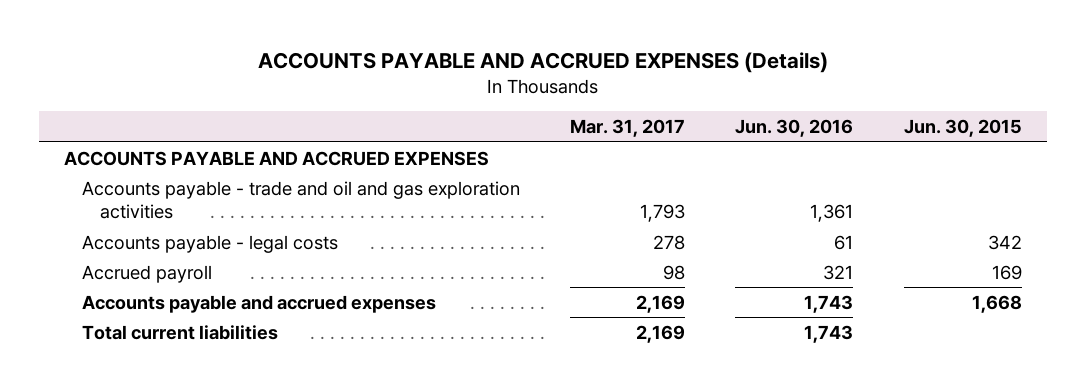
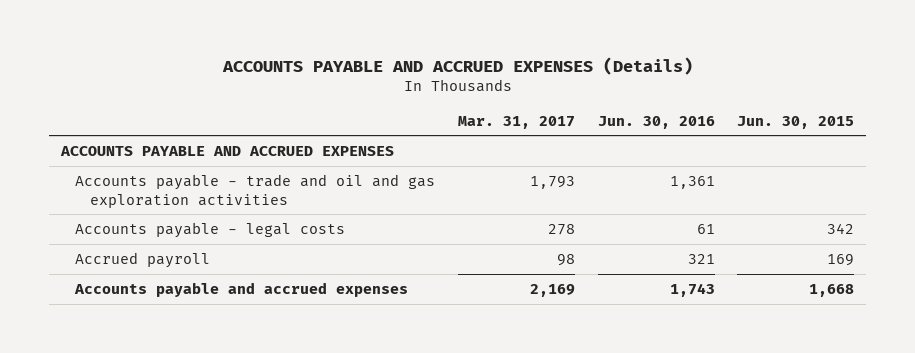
[82,324,279,340] Total current liabilities -> none

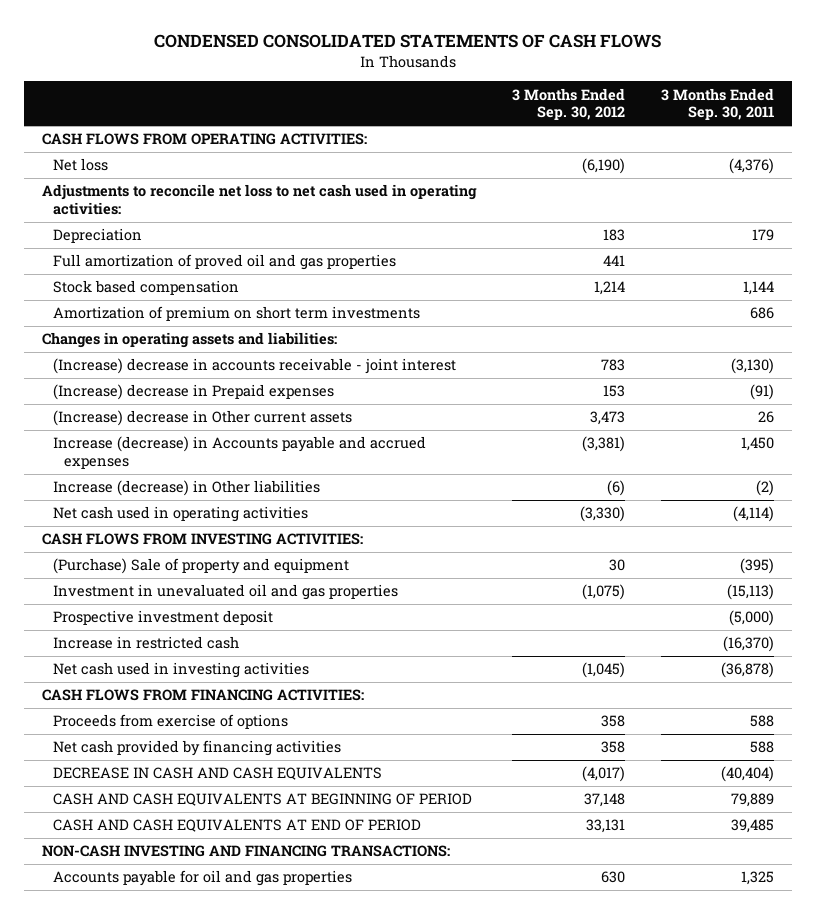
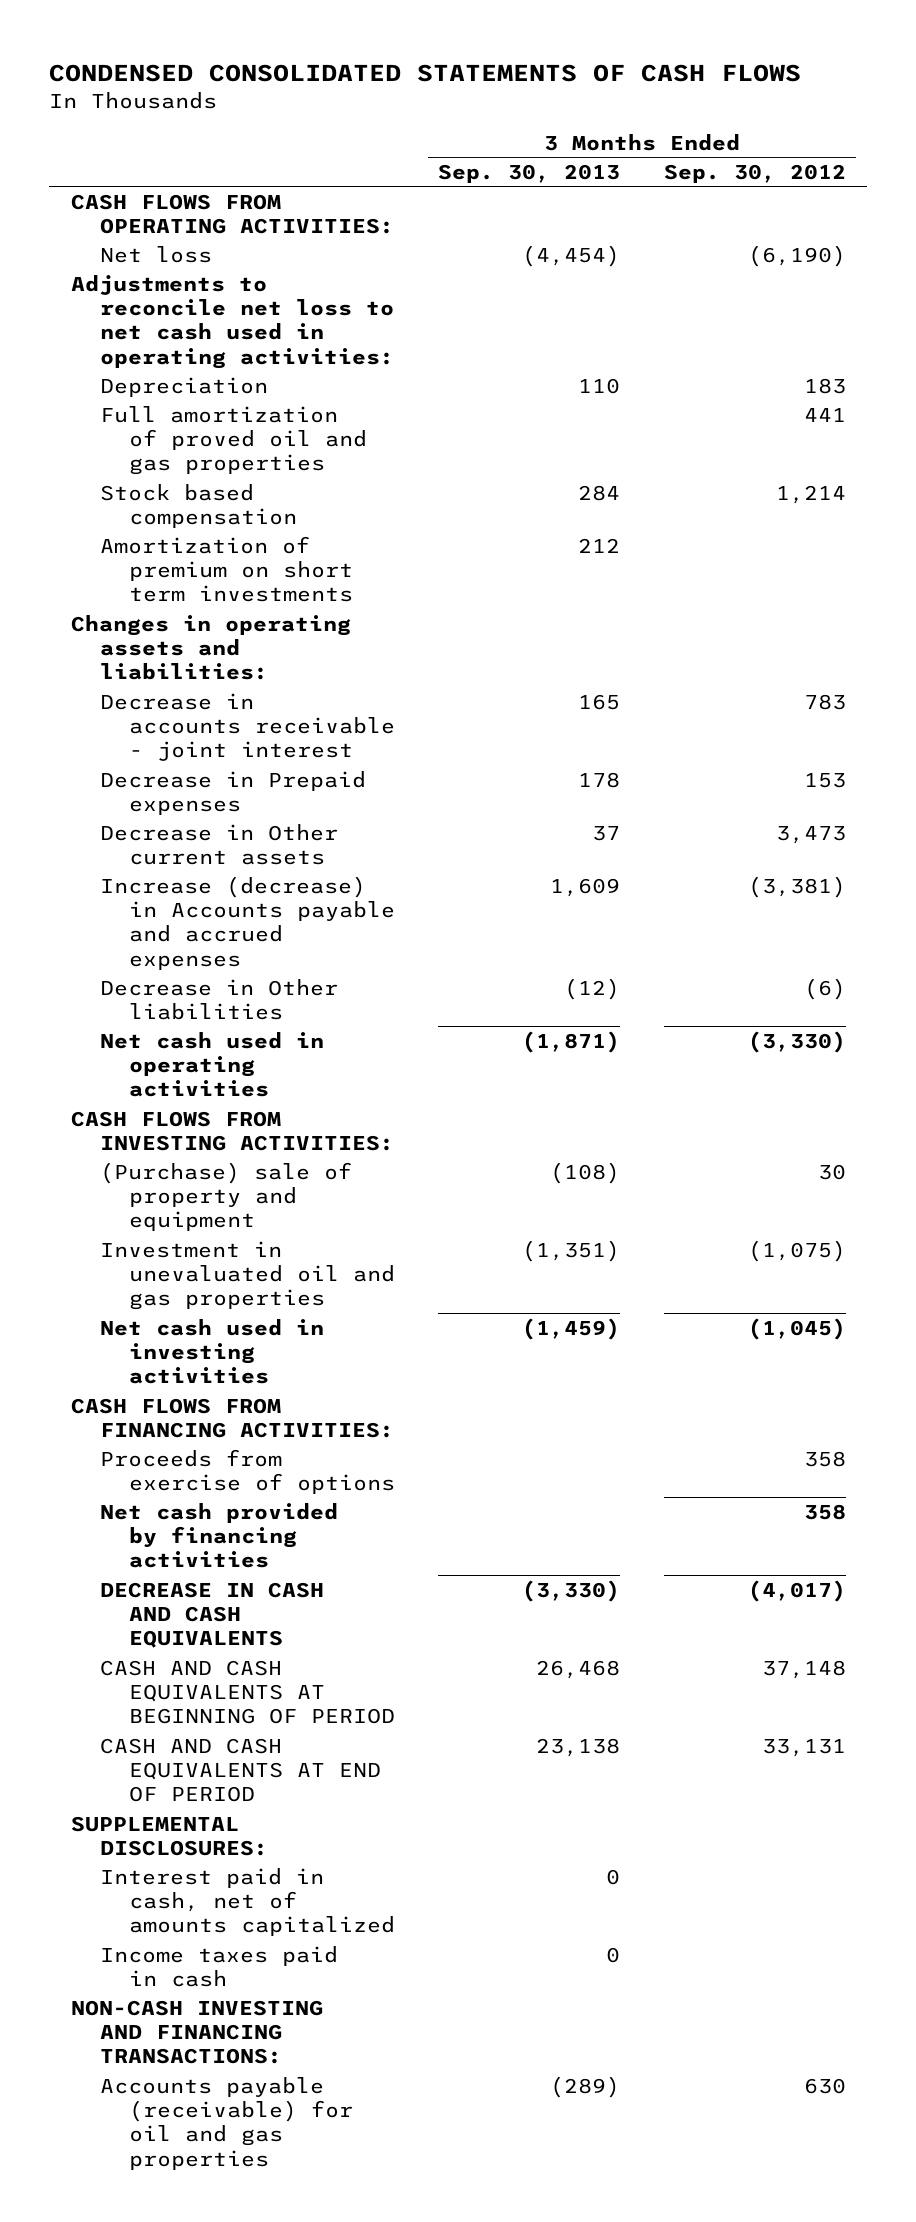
[660,87,774,121] 3 Months Ended Sep. 30, 2011 -> none
none -> [438,163,621,183] Sep. 30, 2013
[53,358,457,375] (Increase) decrease in accounts receivable - joint interest -> [100,692,396,762] Decrease in accounts receivable - joint interest
[53,384,335,401] (Increase) decrease in Prepaid expenses -> [100,770,367,815] Decrease in Prepaid expenses
[53,410,353,427] (Increase) decrease in Other current assets -> [100,823,339,865] Decrease in Other current assets
[53,480,321,497] Increase (decrease) in Other liabilities -> [100,978,339,1020] Decrease in Other liabilities
[53,558,350,575] (Purchase) Sale of property and equipment -> [100,1161,353,1232] (Purchase) sale of property and equipment
[53,610,274,626] Prospective investment deposit -> none
[53,636,240,650] Increase in restricted cash -> none
none -> [70,1815,269,1856] SUPPLEMENTAL DISCLOSURES:
none -> [100,1867,396,1937] Interest paid in cash, net of amounts capitalized
none -> [100,1945,339,1987] Income taxes paid in cash
[53,870,353,887] Accounts payable for oil and gas properties -> [100,2076,354,2170] Accounts payable (receivable) for oil and gas properties

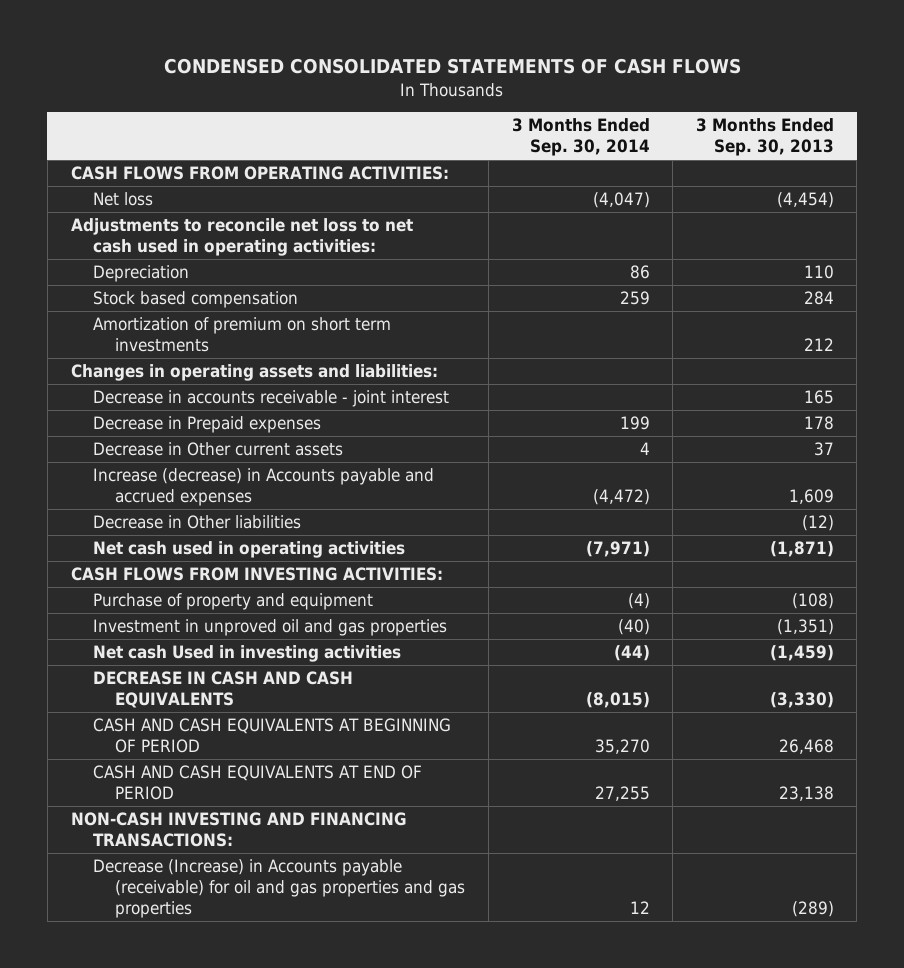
[663,163,846,183] Sep. 30, 2012 -> none
none -> [511,118,650,157] 3 Months Ended Sep. 30, 2014
[100,405,368,476] Full amortization of proved oil and gas properties -> none
[70,1397,395,1438] CASH FLOWS FROM FINANCING ACTIVITIES: -> none
[100,1448,396,1494] Proceeds from exercise of options -> none
[100,1502,339,1569] Net cash provided by financing activities -> none
[100,1161,353,1232] (Purchase) sale of property and equipment -> [92,592,373,610] Purchase of property and equipment
[100,1240,396,1311] Investment in unevaluated oil and gas properties -> [92,618,447,636] Investment in unproved oil and gas properties
[100,1318,325,1385] Net cash used in investing activities -> [92,644,401,662] Net cash Used in investing activities
[70,1815,269,1856] SUPPLEMENTAL DISCLOSURES: -> none
[100,1867,396,1937] Interest paid in cash, net of amounts capitalized -> none
[100,1945,339,1987] Income taxes paid in cash -> none
[100,2076,354,2170] Accounts payable (receivable) for oil and gas properties -> [92,858,466,919] Decrease (Increase) in Accounts payable (receivable) for oil and gas properties and gas properties

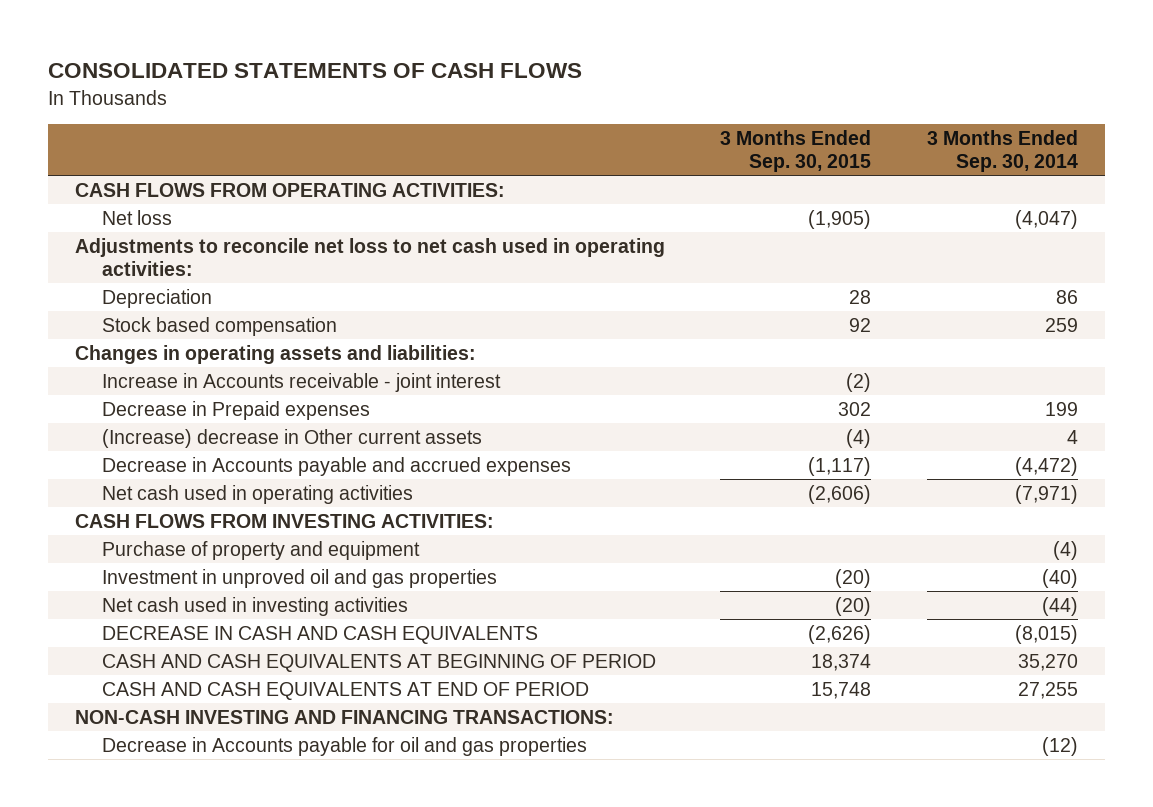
[164,58,742,75] CONDENSED CONSOLIDATED STATEMENTS OF CASH FLOWS -> [47,63,582,79] CONSOLIDATED STATEMENTS OF CASH FLOWS
[695,118,834,157] 3 Months Ended Sep. 30, 2013 -> none
none -> [720,130,872,172] 3 Months Ended Sep. 30, 2015
[92,316,391,353] Amortization of premium on short term investments -> none
[92,389,449,407] Decrease in accounts receivable - joint interest -> [102,372,502,392] Increase in Accounts receivable - joint interest
[92,514,301,529] Decrease in Other liabilities -> none
[92,441,343,456] Decrease in Other current assets -> [102,428,483,448] (Increase) decrease in Other current assets
[92,467,434,507] Increase (decrease) in Accounts payable and accrued expenses -> [102,456,572,476] Decrease in Accounts payable and accrued expenses
[92,644,401,662] Net cash Used in investing activities -> [102,596,409,616] Net cash used in investing activities
[92,858,466,919] Decrease (Increase) in Accounts payable (receivable) for oil and gas properties and gas properties -> [102,736,588,756] Decrease in Accounts payable for oil and gas properties
[629,901,650,915] 12 -> [1041,736,1078,756] (12)

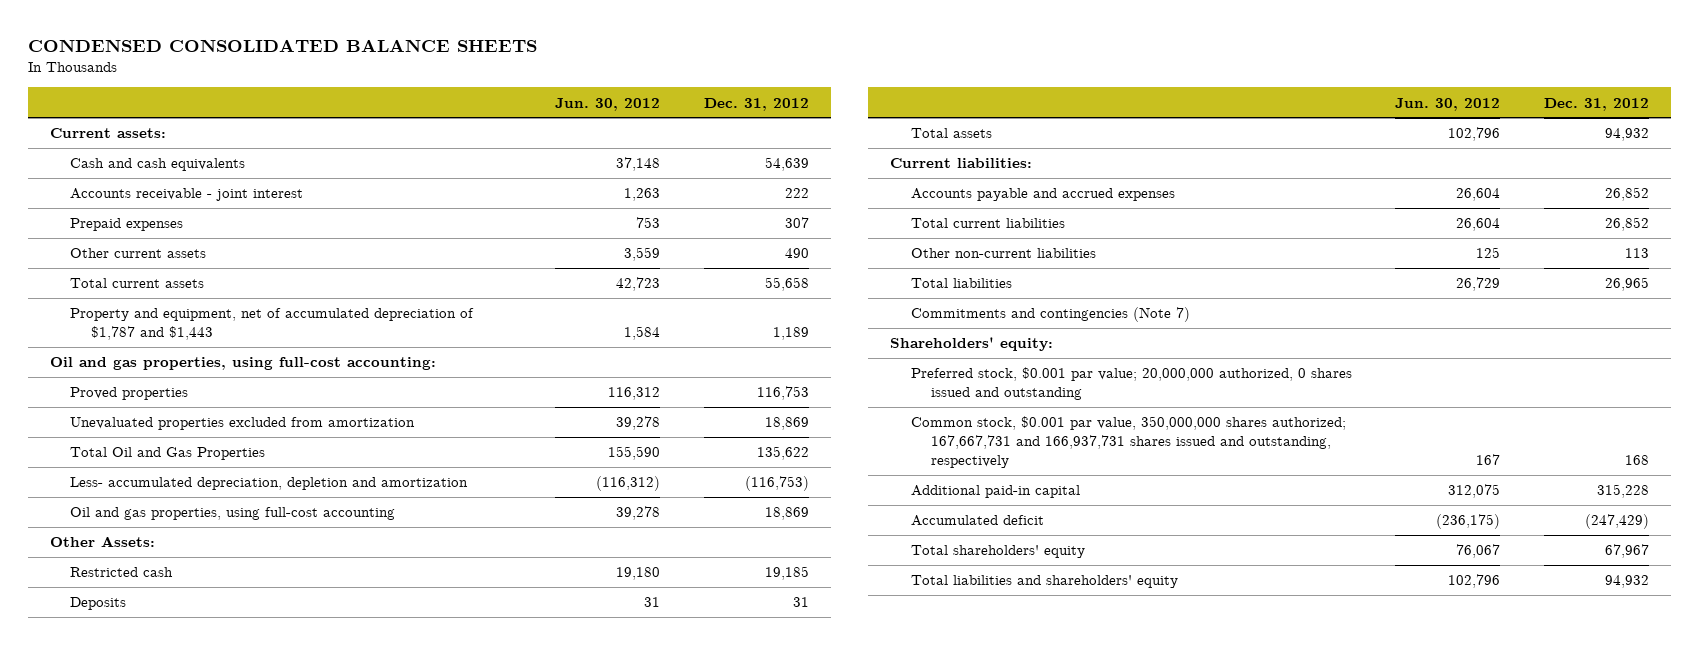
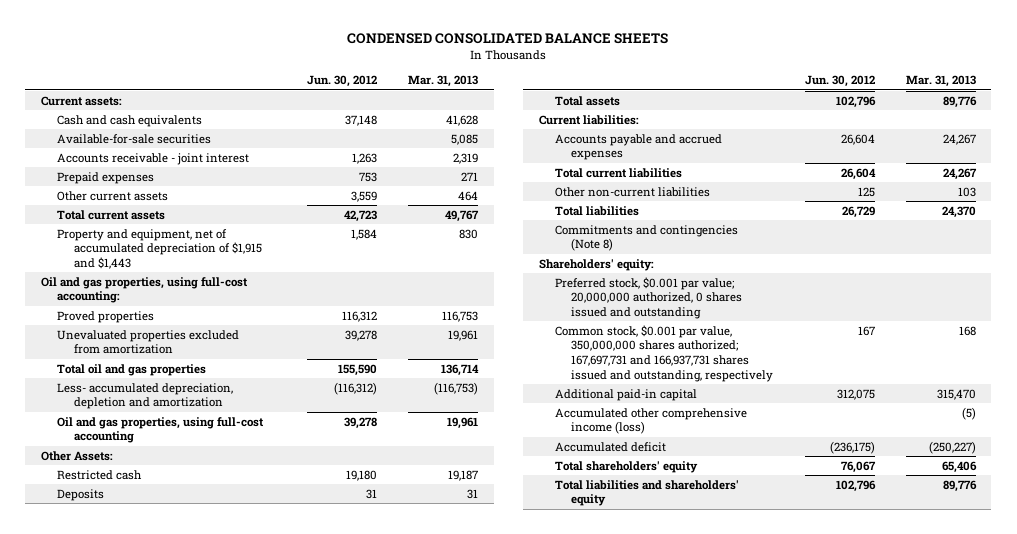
[703,97,809,111] Dec. 31, 2012 -> none
none -> [408,75,479,88] Mar. 31, 2013
none -> [57,133,212,144] Available-for-sale securities
[70,308,475,341] Property and equipment, net of accumulated depreciation of $1,787 and $1,443 -> [57,228,262,269] Property and equipment, net of accumulated depreciation of $1,915 and $1,443
[70,447,266,461] Total Oil and Gas Properties -> [57,363,207,376] Total oil and gas properties
[910,307,1190,323] Commitments and contingencies (Note 7) -> [554,224,738,252] Commitments and contingencies (Note 8)
[910,416,1346,469] Common stock, $0.001 par value, 350,000,000 shares authorized; 167,667,731 and 166,937,731 shares issued and outstanding, respectively -> [554,324,774,382] Common stock, $0.001 par value, 350,000,000 shares authorized; 167,697,731 and 166,937,731 shares issued and outstanding, respectively
none -> [554,407,747,435] Accumulated other comprehensive income (loss)

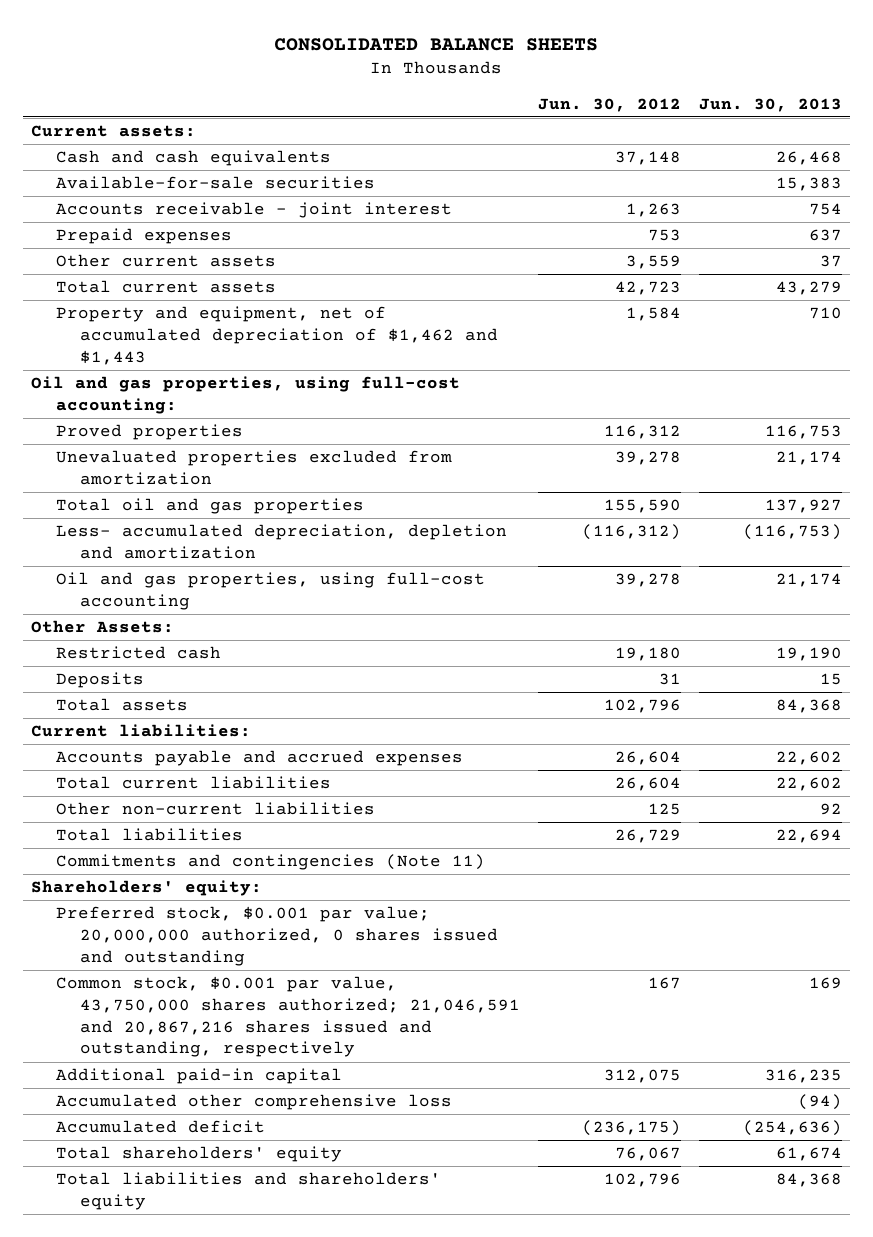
[347,33,669,45] CONDENSED CONSOLIDATED BALANCE SHEETS -> [274,37,599,51] CONSOLIDATED BALANCE SHEETS
[408,75,479,88] Mar. 31, 2013 -> none
none -> [698,97,842,112] Jun. 30, 2013
[57,228,262,269] Property and equipment, net of accumulated depreciation of $1,915 and $1,443 -> [55,306,498,365] Property and equipment, net of accumulated depreciation of $1,462 and $1,443
[554,224,738,252] Commitments and contingencies (Note 8) -> [55,854,485,871] Commitments and contingencies (Note 11)
[554,324,774,382] Common stock, $0.001 par value, 350,000,000 shares authorized; 167,697,731 and 166,937,731 shares issued and outstanding, respectively -> [55,976,520,1058] Common stock, $0.001 par value, 43,750,000 shares authorized; 21,046,591 and 20,867,216 shares issued and outstanding, respectively
[554,407,747,435] Accumulated other comprehensive income (loss) -> [55,1094,452,1111] Accumulated other comprehensive loss

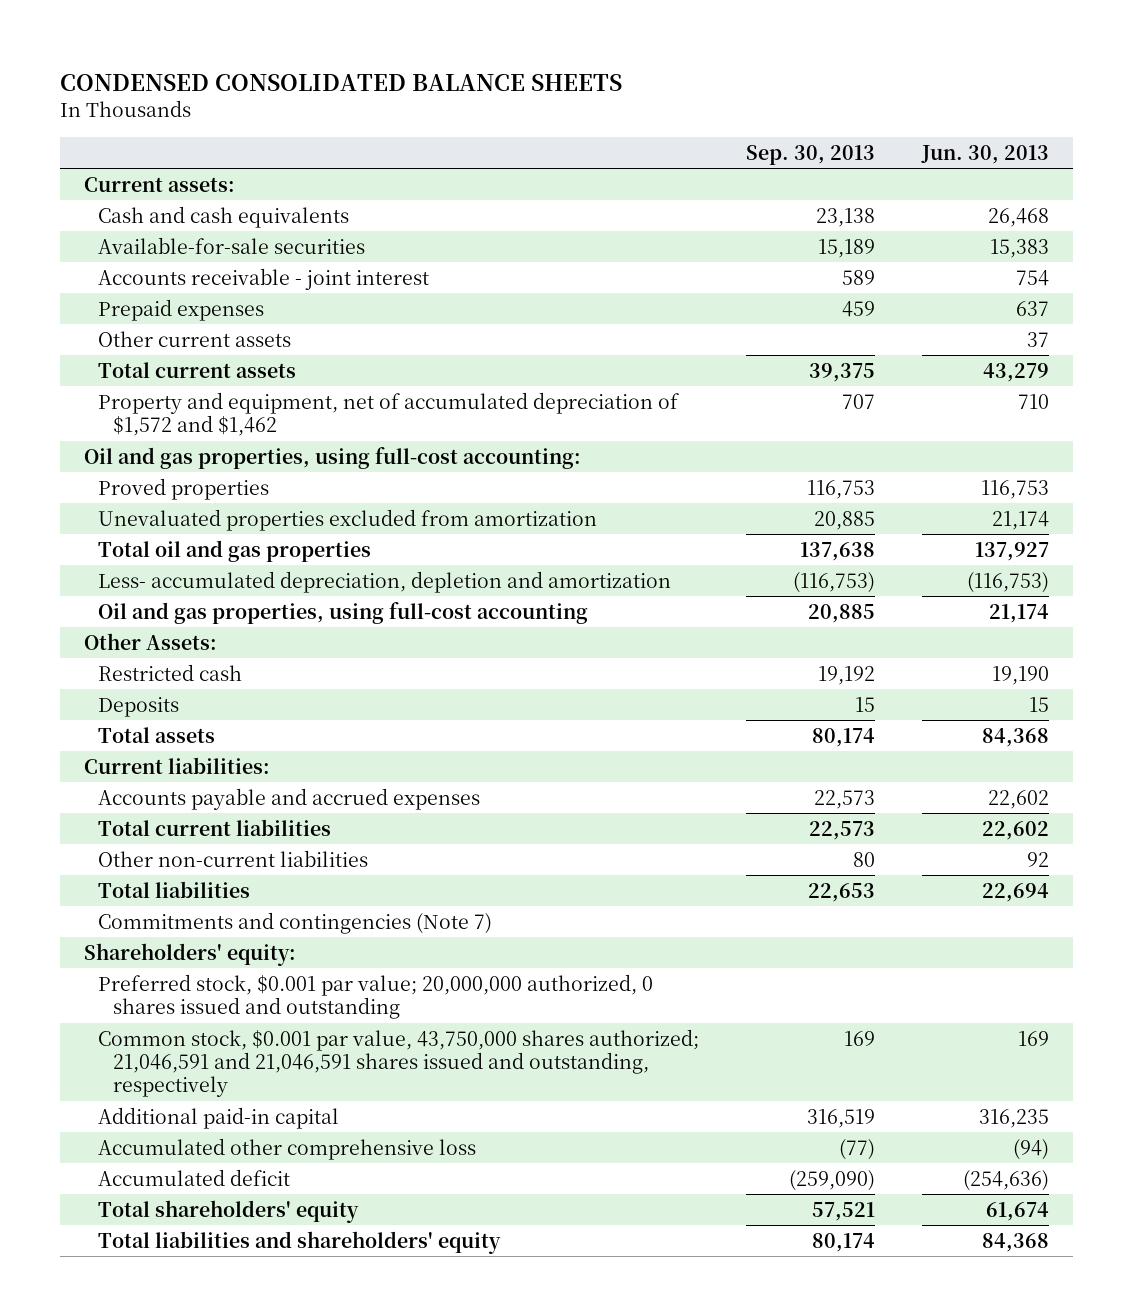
[274,37,599,51] CONSOLIDATED BALANCE SHEETS -> [60,73,623,91] CONDENSED CONSOLIDATED BALANCE SHEETS
[537,97,681,112] Jun. 30, 2012 -> none
none -> [746,144,876,165] Sep. 30, 2013
[55,306,498,365] Property and equipment, net of accumulated depreciation of $1,462 and $1,443 -> [98,391,680,437] Property and equipment, net of accumulated depreciation of $1,572 and $1,462
[55,854,485,871] Commitments and contingencies (Note 11) -> [98,911,493,934] Commitments and contingencies (Note 7)
[55,976,520,1058] Common stock, $0.001 par value, 43,750,000 shares authorized; 21,046,591 and 20,867,216 shares issued and outstanding, respectively -> [98,1028,700,1098] Common stock, $0.001 par value, 43,750,000 shares authorized; 21,046,591 and 21,046,591 shares issued and outstanding, respectively

